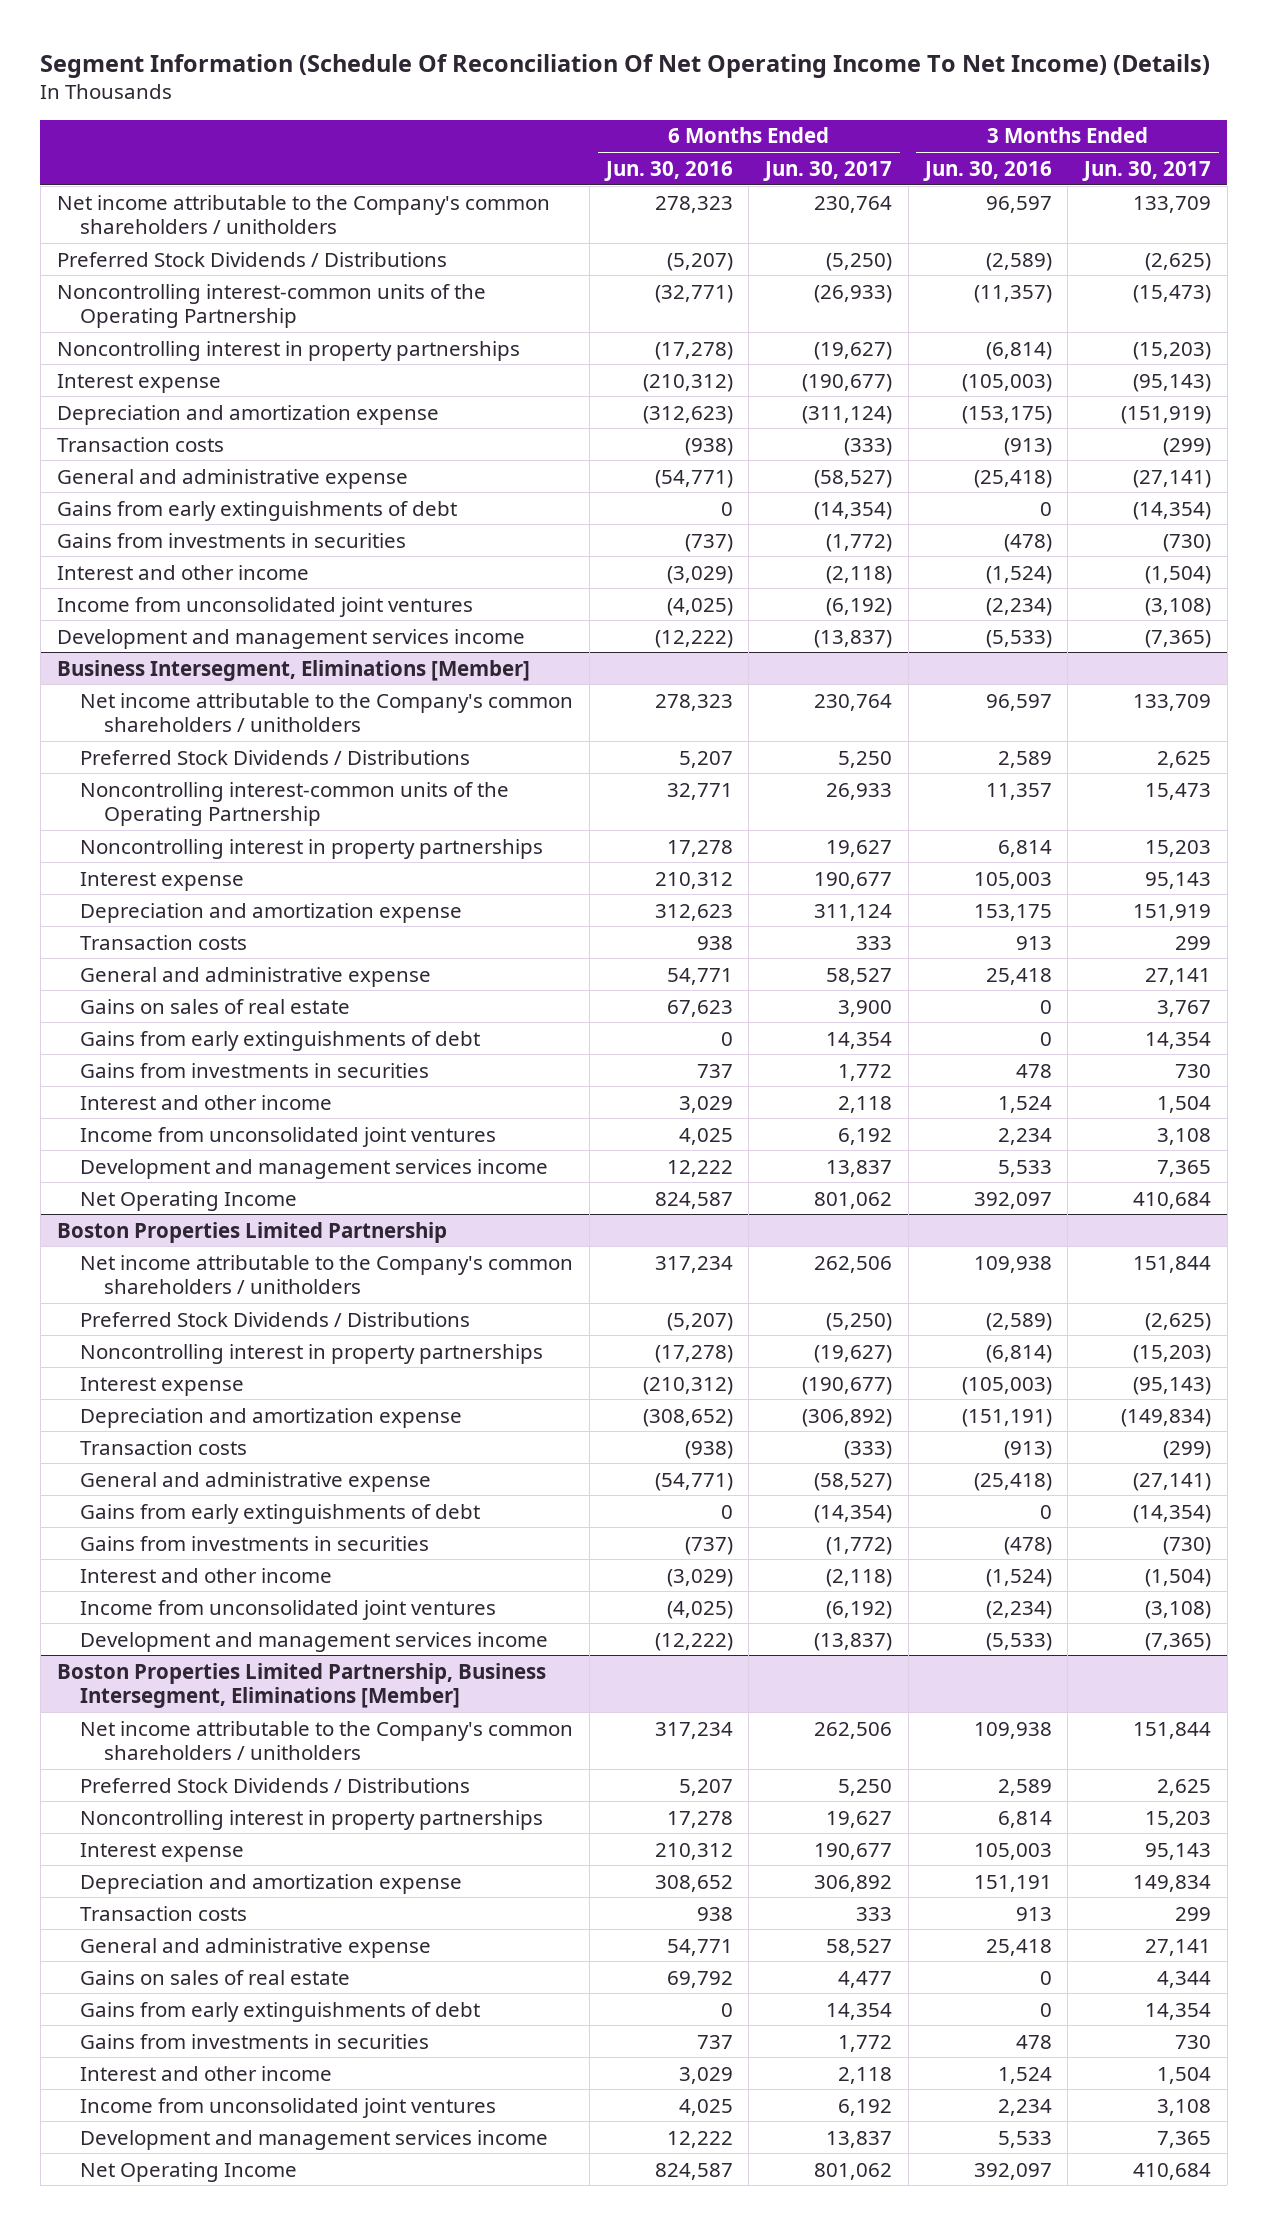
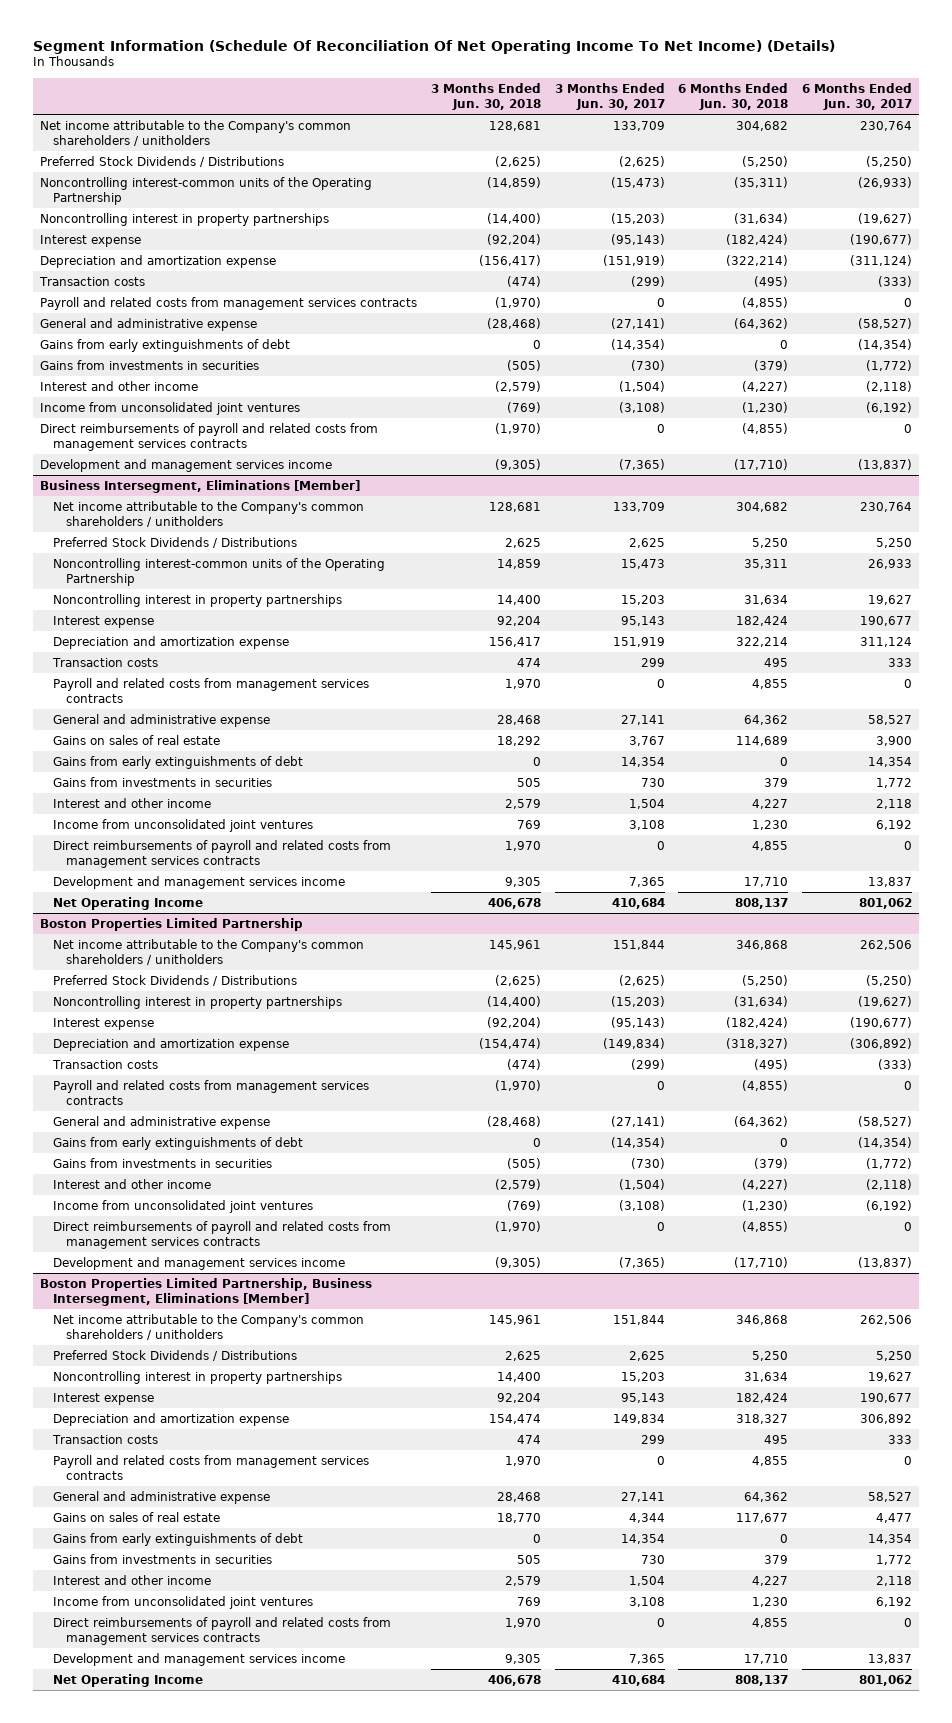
[603,160,733,181] Jun. 30, 2016 -> none
[922,160,1052,181] Jun. 30, 2016 -> none
none -> [430,82,541,110] 3 Months Ended Jun. 30, 2018
none -> [678,82,789,110] 6 Months Ended Jun. 30, 2018
none -> [39,296,417,310] Payroll and related costs from management services contracts
none -> [39,422,378,451] Direct reimbursements of payroll and related costs from management services contracts
none -> [52,677,369,703] Payroll and related costs from management services contracts
none -> [52,839,391,868] Direct reimbursements of payroll and related costs from management services contracts
none -> [52,1079,369,1105] Payroll and related costs from management services contracts
none -> [52,1220,391,1249] Direct reimbursements of payroll and related costs from management services contracts
none -> [52,1454,369,1480] Payroll and related costs from management services contracts
none -> [52,1616,391,1645] Direct reimbursements of payroll and related costs from management services contracts

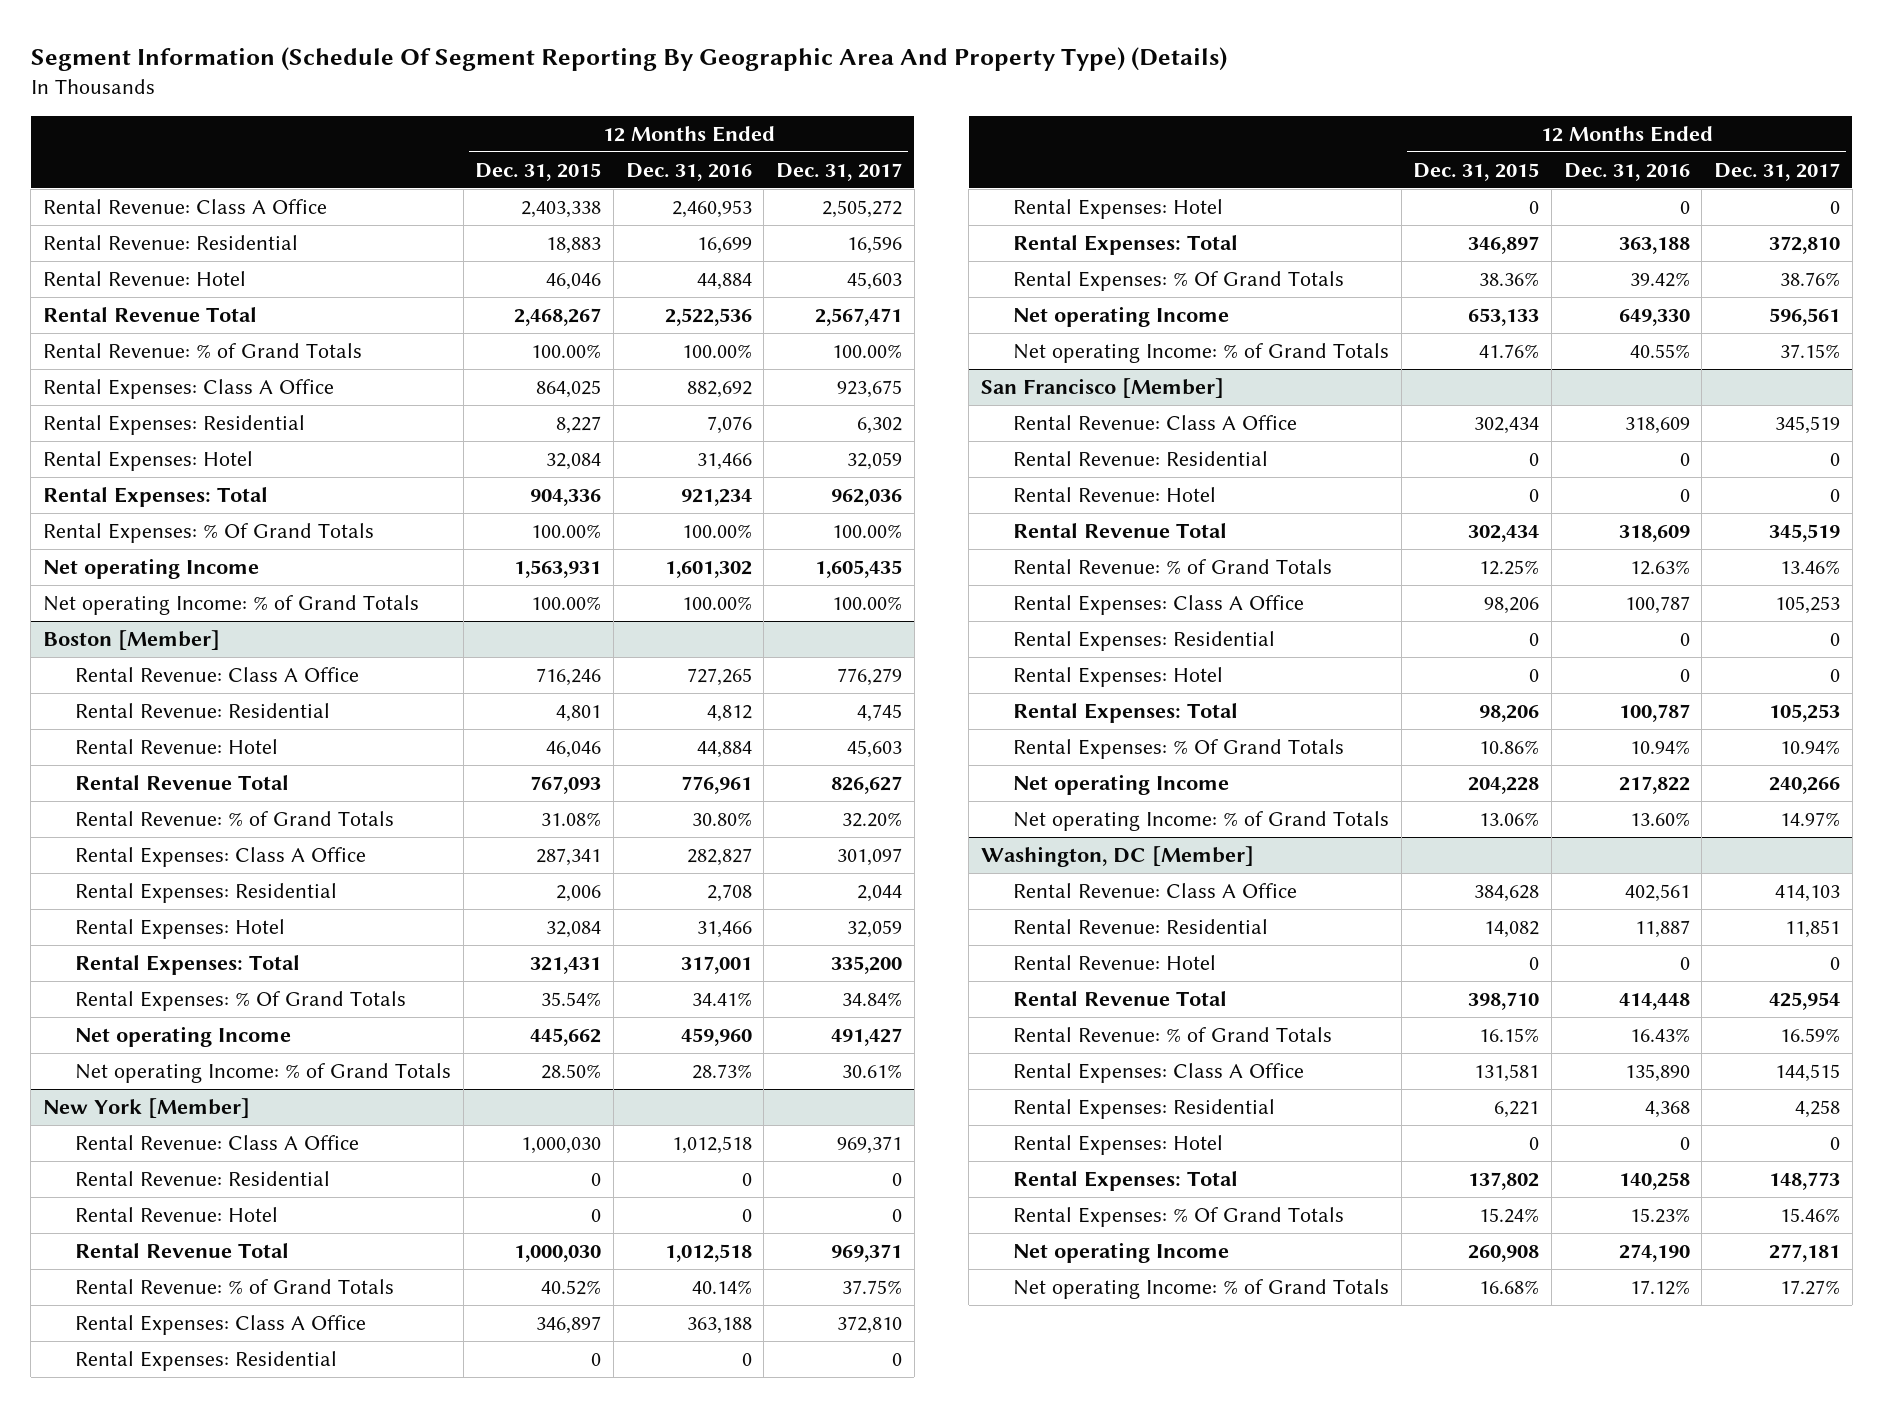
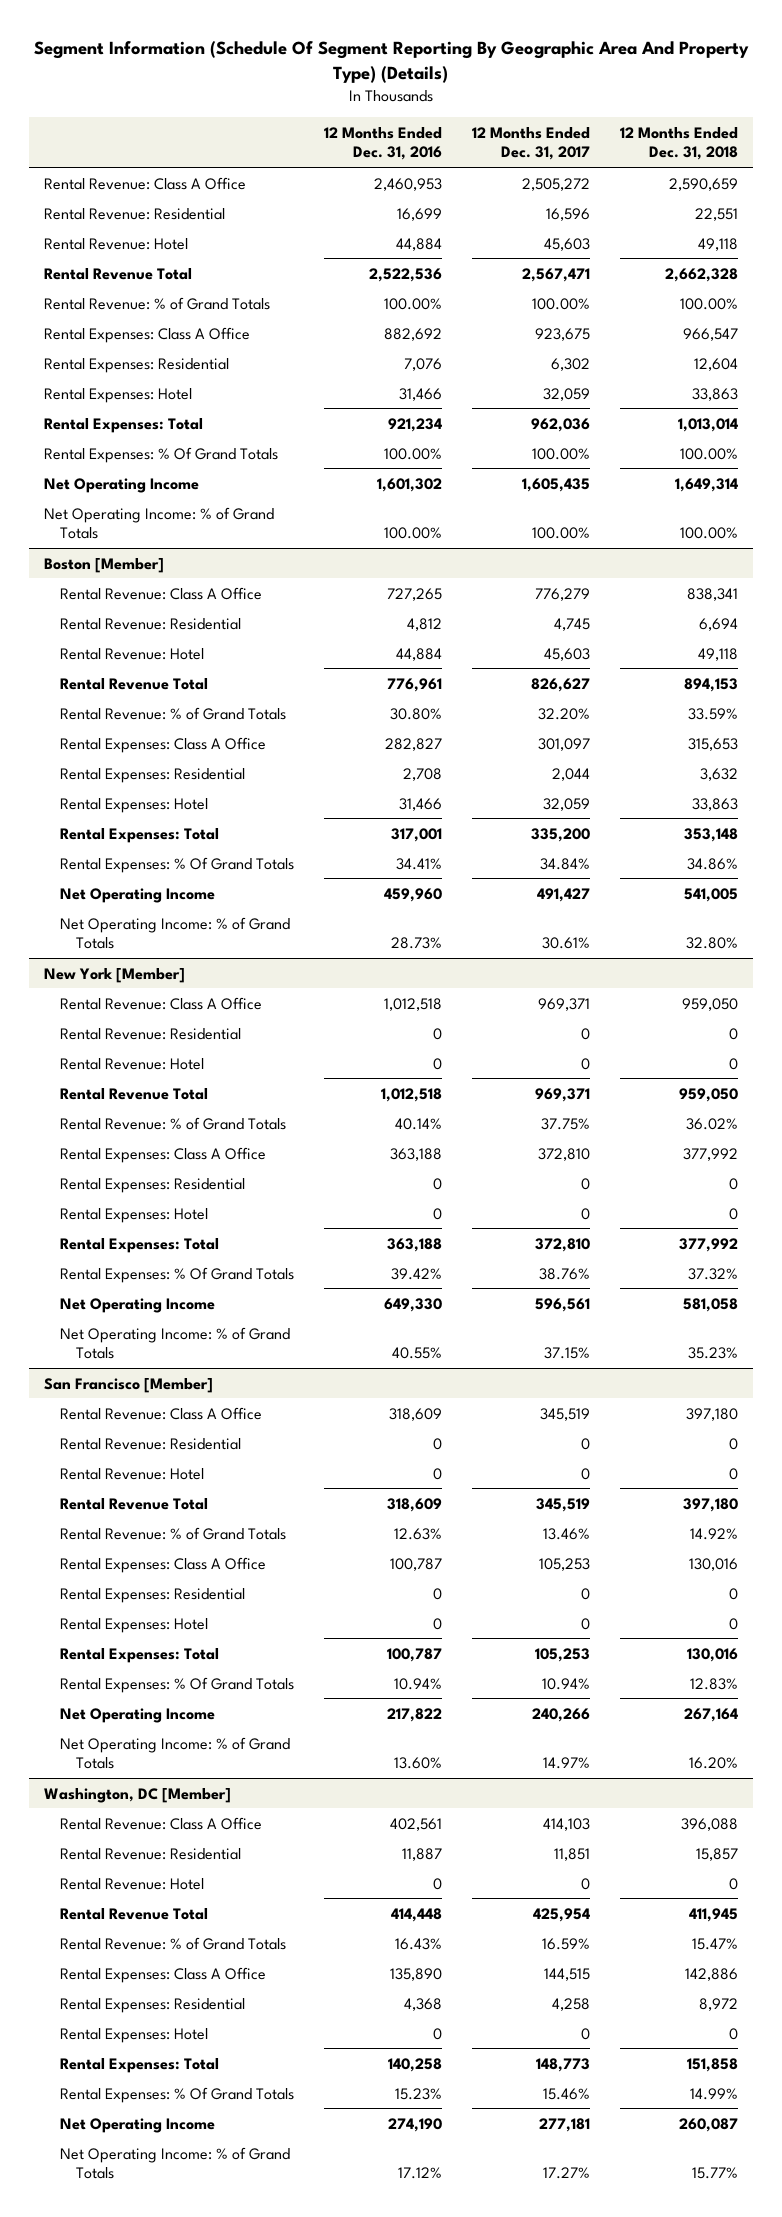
[475,162,602,181] Dec. 31, 2015 -> none
none -> [620,126,739,161] 12 Months Ended Dec. 31, 2018
[42,558,259,580] Net operating Income -> [44,477,200,493] Net Operating Income
[42,595,419,616] Net operating Income: % of Grand Totals -> [44,506,275,539] Net Operating Income: % of Grand Totals
[75,1026,292,1048] Net operating Income -> [60,887,216,903] Net Operating Income
[75,1063,452,1084] Net operating Income: % of Grand Totals -> [60,916,291,949] Net Operating Income: % of Grand Totals
[1012,306,1229,328] Net operating Income -> [60,1297,216,1313] Net Operating Income
[1012,343,1389,364] Net operating Income: % of Grand Totals -> [60,1326,291,1359] Net Operating Income: % of Grand Totals
[1012,774,1229,796] Net operating Income -> [60,1707,216,1723] Net Operating Income
[1012,811,1389,832] Net operating Income: % of Grand Totals -> [60,1736,291,1769] Net Operating Income: % of Grand Totals
[1012,1242,1229,1264] Net operating Income -> [60,2117,216,2133] Net Operating Income
[1012,1279,1389,1300] Net operating Income: % of Grand Totals -> [60,2146,291,2179] Net Operating Income: % of Grand Totals

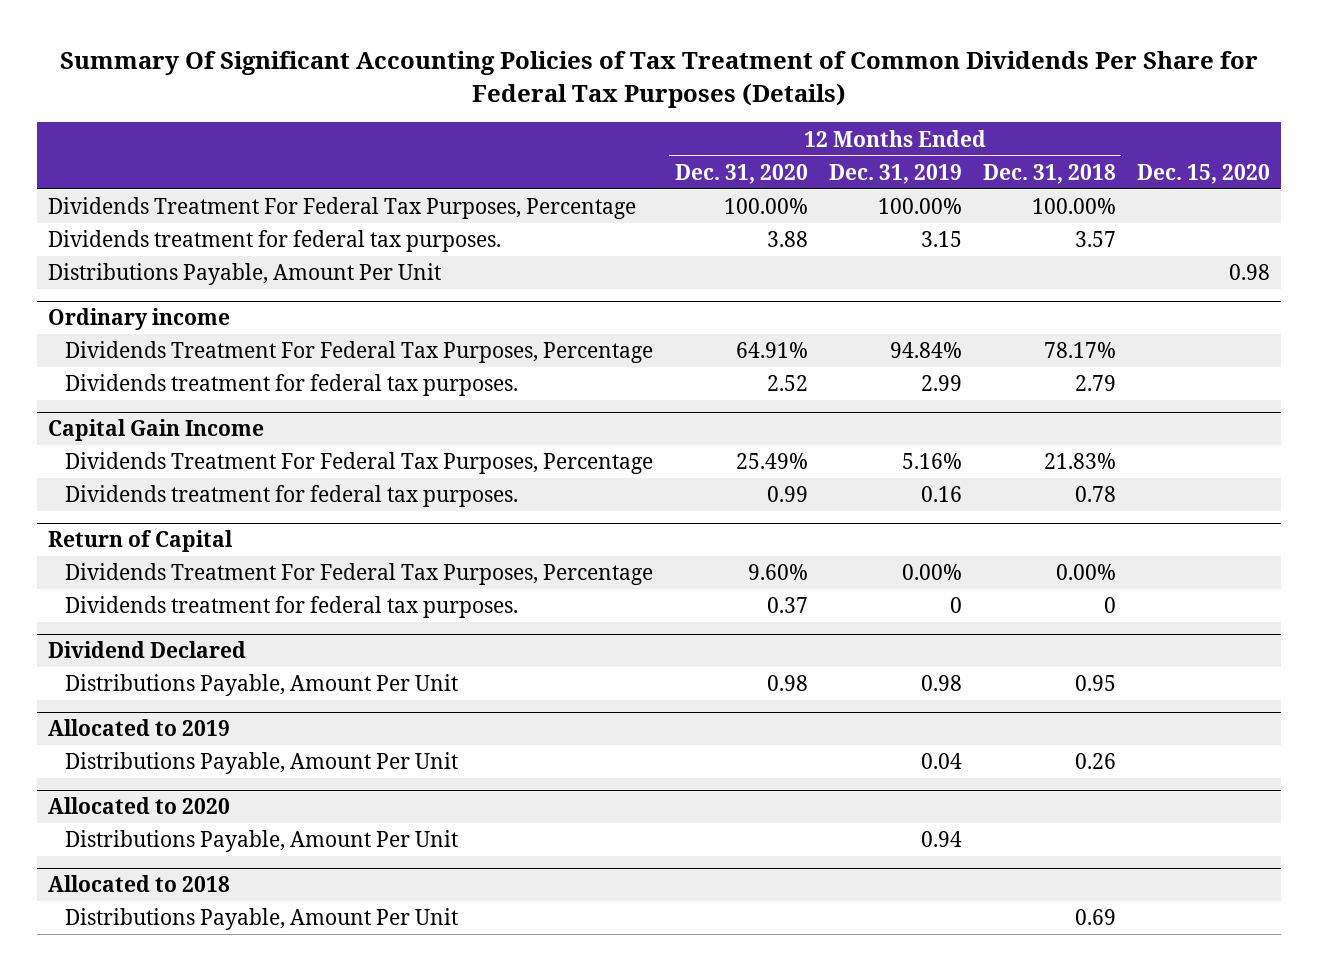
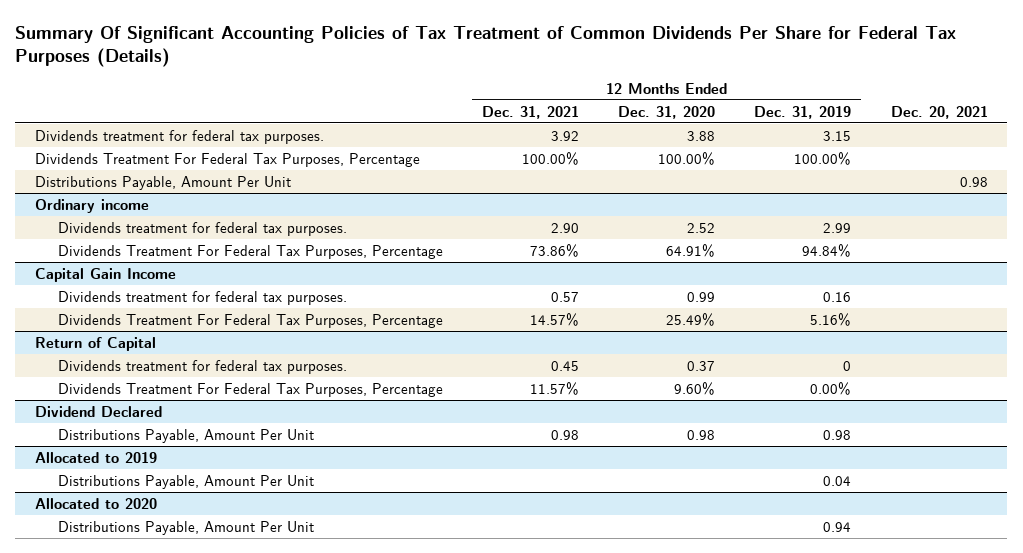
[983,163,1117,184] Dec. 31, 2018 -> none
[1137,163,1271,184] Dec. 15, 2020 -> none
none -> [481,105,579,119] Dec. 31, 2021
none -> [890,105,988,119] Dec. 20, 2021
[47,197,636,220] Dividends Treatment For Federal Tax Purposes, Percentage -> [34,152,420,167] Dividends Treatment For Federal Tax Purposes, Percentage
[65,341,654,364] Dividends Treatment For Federal Tax Purposes, Percentage -> [57,244,443,259] Dividends Treatment For Federal Tax Purposes, Percentage
[65,452,654,475] Dividends Treatment For Federal Tax Purposes, Percentage -> [57,313,443,328] Dividends Treatment For Federal Tax Purposes, Percentage
[65,563,654,586] Dividends Treatment For Federal Tax Purposes, Percentage -> [57,382,443,397] Dividends Treatment For Federal Tax Purposes, Percentage
[47,875,230,893] Allocated to 2018 -> none
[65,908,459,931] Distributions Payable, Amount Per Unit -> none

